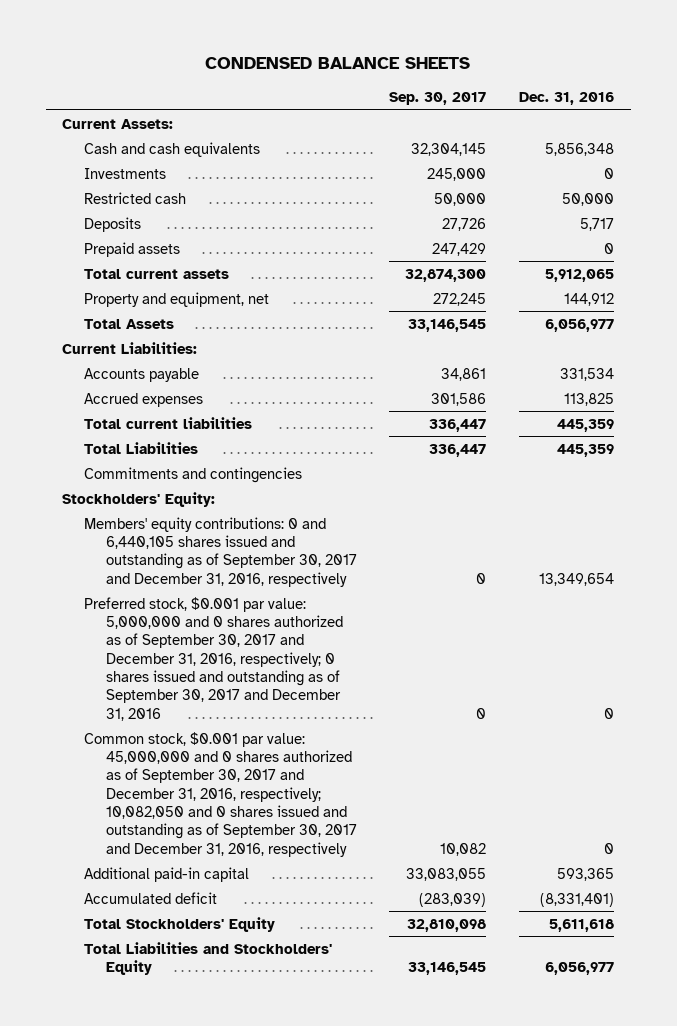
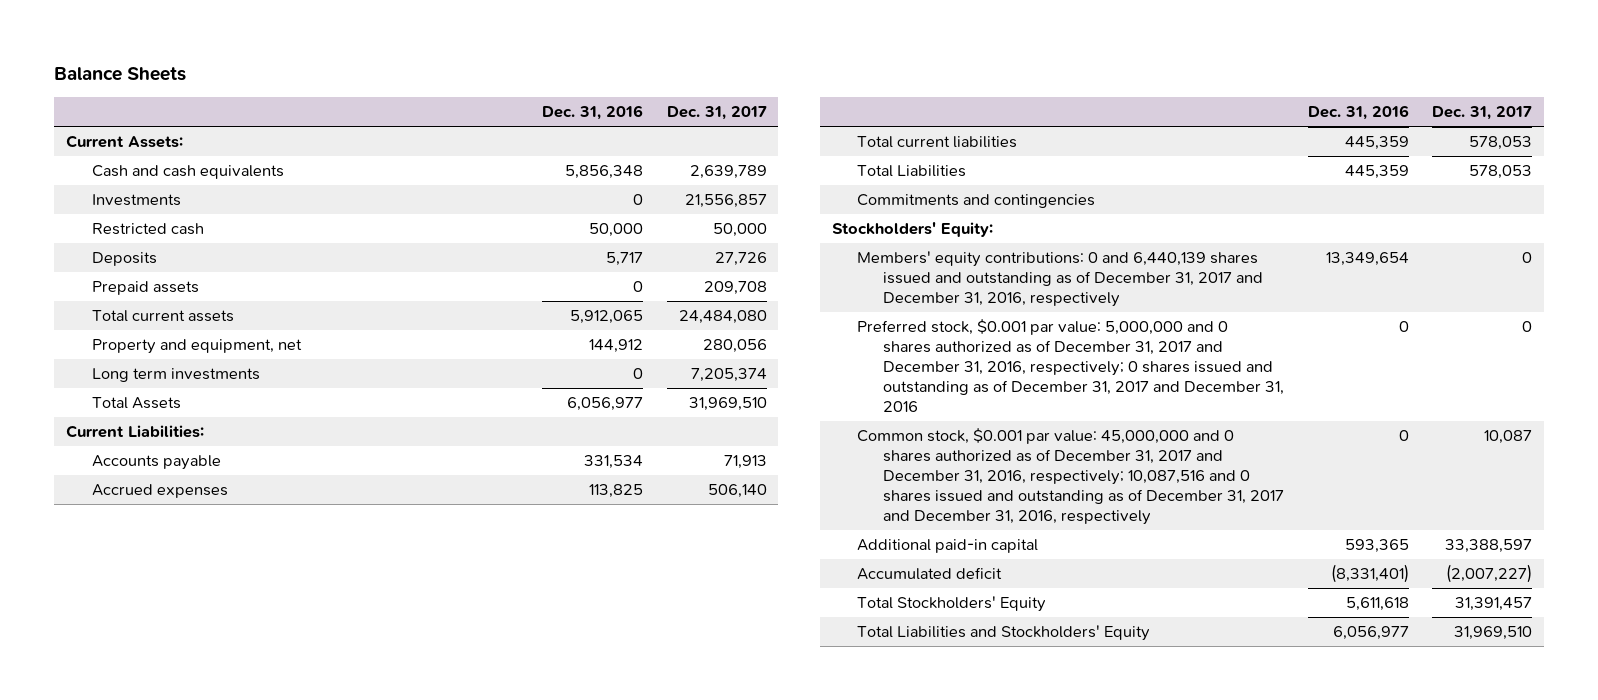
[205,57,471,70] CONDENSED BALANCE SHEETS -> [54,67,187,82] Balance Sheets
[389,92,487,106] Sep. 30, 2017 -> none
none -> [666,106,767,121] Dec. 31, 2017
none -> [91,368,260,383] Long term investments
[84,516,357,587] Members' equity contributions: 0 and 6,440,105 shares issued and outstanding as of September 30, 2017 and December 31, 2016, respectively -> [857,251,1264,308] Members' equity contributions: 0 and 6,440,139 shares issued and outstanding as of December 31, 2017 and December 31, 2016, respectively
[84,596,343,721] Preferred stock, $0.001 par value: 5,000,000 and 0 shares authorized as of September 30, 2017 and December 31, 2016, respectively; 0 shares issued and outstanding as of September 30, 2017 and December 31, 2016 -> [857,319,1285,412] Preferred stock, $0.001 par value: 5,000,000 and 0 shares authorized as of December 31, 2017 and December 31, 2016, respectively; 0 shares issued and outstanding as of December 31, 2017 and December 31, 2016
[84,731,357,857] Common stock, $0.001 par value: 45,000,000 and 0 shares authorized as of September 30, 2017 and December 31, 2016, respectively; 10,082,050 and 0 shares issued and outstanding as of September 30, 2017 and December 31, 2016, respectively -> [857,428,1285,525] Common stock, $0.001 par value: 45,000,000 and 0 shares authorized as of December 31, 2017 and December 31, 2016, respectively; 10,087,516 and 0 shares issued and outstanding as of December 31, 2017 and December 31, 2016, respectively

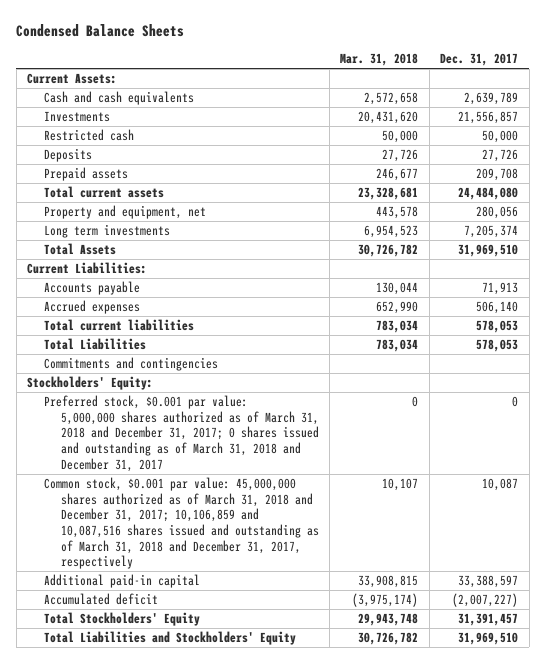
[54,67,187,82] Balance Sheets -> [16,24,185,38] Condensed Balance Sheets
[542,105,644,121] Dec. 31, 2016 -> none
none -> [340,52,419,66] Mar. 31, 2018
[857,251,1264,308] Members' equity contributions: 0 and 6,440,139 shares issued and outstanding as of December 31, 2017 and December 31, 2016, respectively -> none
[857,319,1285,412] Preferred stock, $0.001 par value: 5,000,000 and 0 shares authorized as of December 31, 2017 and December 31, 2016, respectively; 0 shares issued and outstanding as of December 31, 2017 and December 31, 2016 -> [43,395,319,472] Preferred stock, $0.001 par value: 5,000,000 shares authorized as of March 31, 2018 and December 31, 2017; 0 shares issued and outstanding as of March 31, 2018 and December 31, 2017
[857,428,1285,525] Common stock, $0.001 par value: 45,000,000 and 0 shares authorized as of December 31, 2017 and December 31, 2016, respectively; 10,087,516 and 0 shares issued and outstanding as of December 31, 2017 and December 31, 2016, respectively -> [43,477,319,570] Common stock, $0.001 par value: 45,000,000 shares authorized as of March 31, 2018 and December 31, 2017; 10,106,859 and 10,087,516 shares issued and outstanding as of March 31, 2018 and December 31, 2017, respectively

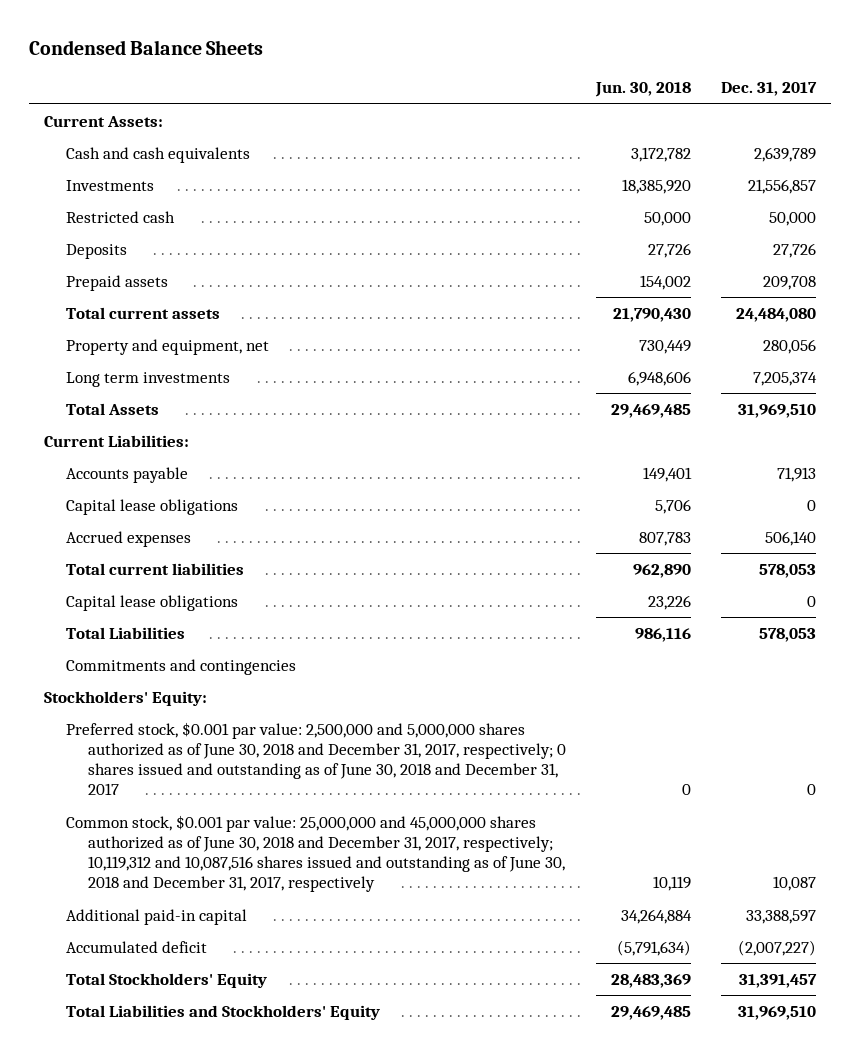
[340,52,419,66] Mar. 31, 2018 -> none
none -> [594,82,691,98] Jun. 30, 2018
none -> [65,498,238,515] Capital lease obligations
none -> [65,594,238,611] Capital lease obligations
[43,395,319,472] Preferred stock, $0.001 par value: 5,000,000 shares authorized as of March 31, 2018 and December 31, 2017; 0 shares issued and outstanding as of March 31, 2018 and December 31, 2017 -> [65,721,566,796] Preferred stock, $0.001 par value: 2,500,000 and 5,000,000 shares authorized as of June 30, 2018 and December 31, 2017, respectively; 0 shares issued and outstanding as of June 30, 2018 and December 31, 2017
[43,477,319,570] Common stock, $0.001 par value: 45,000,000 shares authorized as of March 31, 2018 and December 31, 2017; 10,106,859 and 10,087,516 shares issued and outstanding as of March 31, 2018 and December 31, 2017, respectively -> [65,814,565,893] Common stock, $0.001 par value: 25,000,000 and 45,000,000 shares authorized as of June 30, 2018 and December 31, 2017, respectively; 10,119,312 and 10,087,516 shares issued and outstanding as of June 30, 2018 and December 31, 2017, respectively

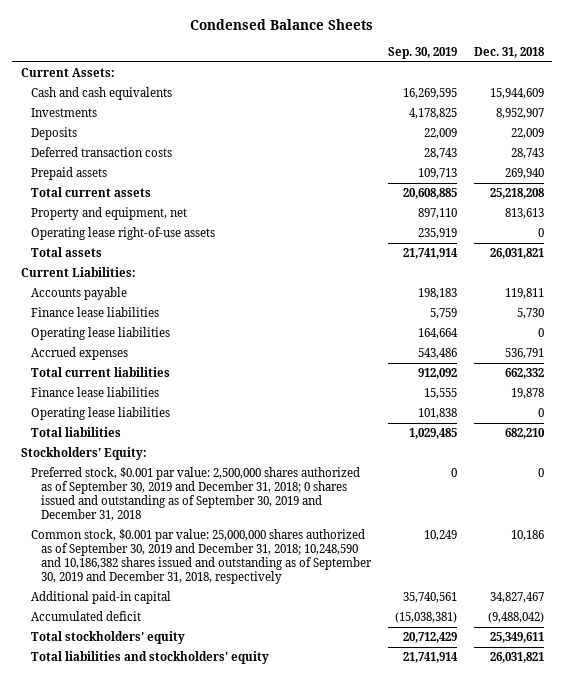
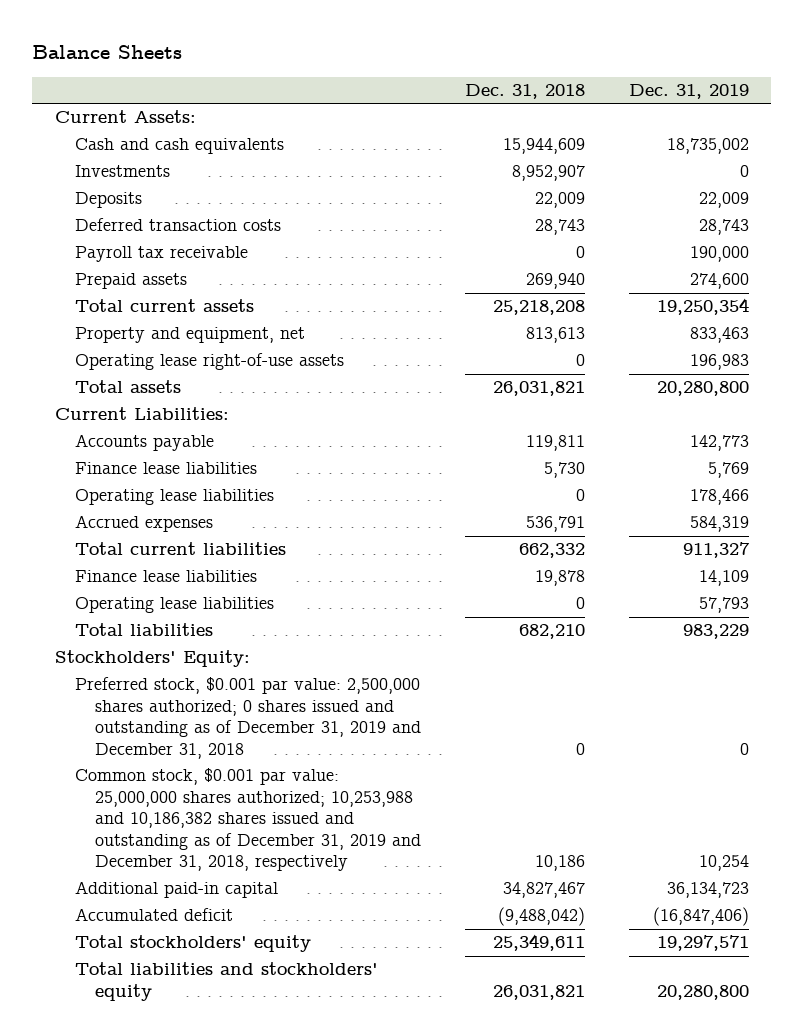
[190,19,374,31] Condensed Balance Sheets -> [32,45,183,60] Balance Sheets
[388,47,458,60] Sep. 30, 2019 -> none
none -> [629,84,750,100] Dec. 31, 2019
none -> [74,246,248,263] Payroll tax receivable
[30,467,360,521] Preferred stock, $0.001 par value: 2,500,000 shares authorized as of September 30, 2019 and December 31, 2018; 0 shares issued and outstanding as of September 30, 2019 and December 31, 2018 -> [74,677,421,759] Preferred stock, $0.001 par value: 2,500,000 shares authorized; 0 shares issued and outstanding as of December 31, 2019 and December 31, 2018
[30,529,373,584] Common stock, $0.001 par value: 25,000,000 shares authorized as of September 30, 2019 and December 31, 2018; 10,248,590 and 10,186,382 shares issued and outstanding as of September 30, 2019 and December 31, 2018, respectively -> [74,768,421,872] Common stock, $0.001 par value: 25,000,000 shares authorized; 10,253,988 and 10,186,382 shares issued and outstanding as of December 31, 2019 and December 31, 2018, respectively

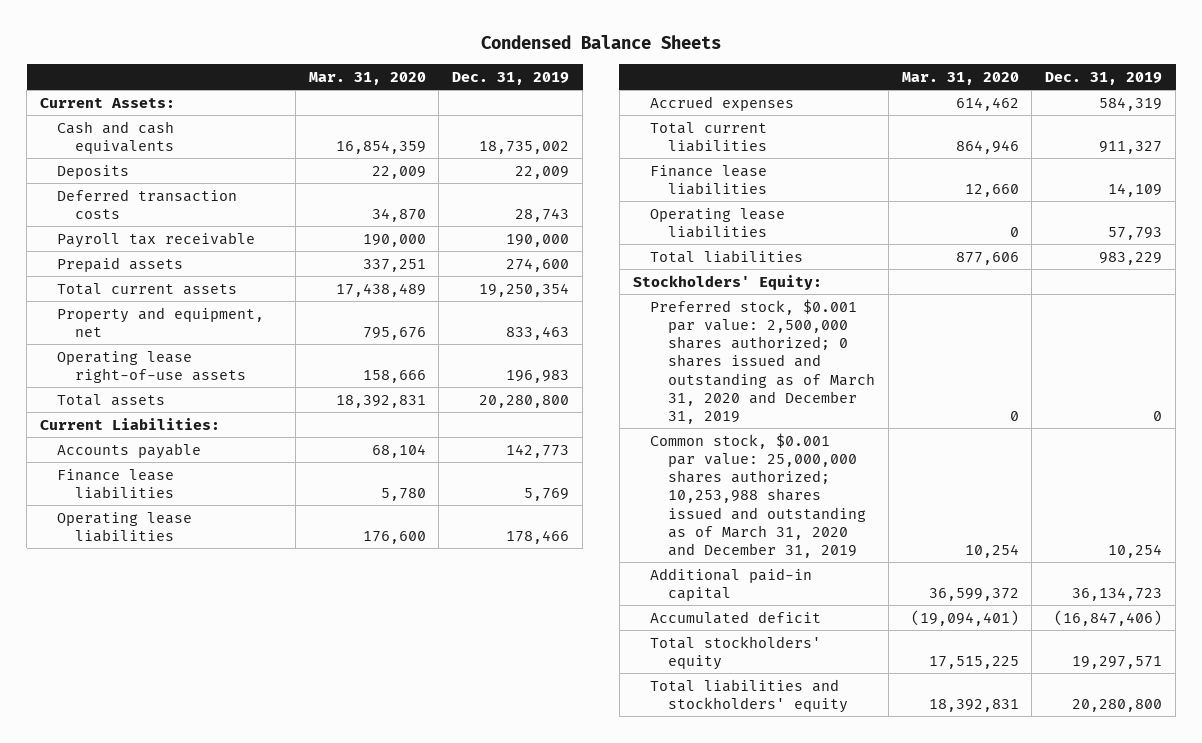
[32,45,183,60] Balance Sheets -> [481,35,722,50] Condensed Balance Sheets
[465,84,586,100] Dec. 31, 2018 -> none
none -> [308,71,426,85] Mar. 31, 2020
[74,165,170,178] Investments -> none
[74,677,421,759] Preferred stock, $0.001 par value: 2,500,000 shares authorized; 0 shares issued and outstanding as of December 31, 2019 and December 31, 2018 -> [650,298,875,424] Preferred stock, $0.001 par value: 2,500,000 shares authorized; 0 shares issued and outstanding as of March 31, 2020 and December 31, 2019
[74,768,421,872] Common stock, $0.001 par value: 25,000,000 shares authorized; 10,253,988 and 10,186,382 shares issued and outstanding as of December 31, 2019 and December 31, 2018, respectively -> [650,432,866,558] Common stock, $0.001 par value: 25,000,000 shares authorized; 10,253,988 shares issued and outstanding as of March 31, 2020 and December 31, 2019

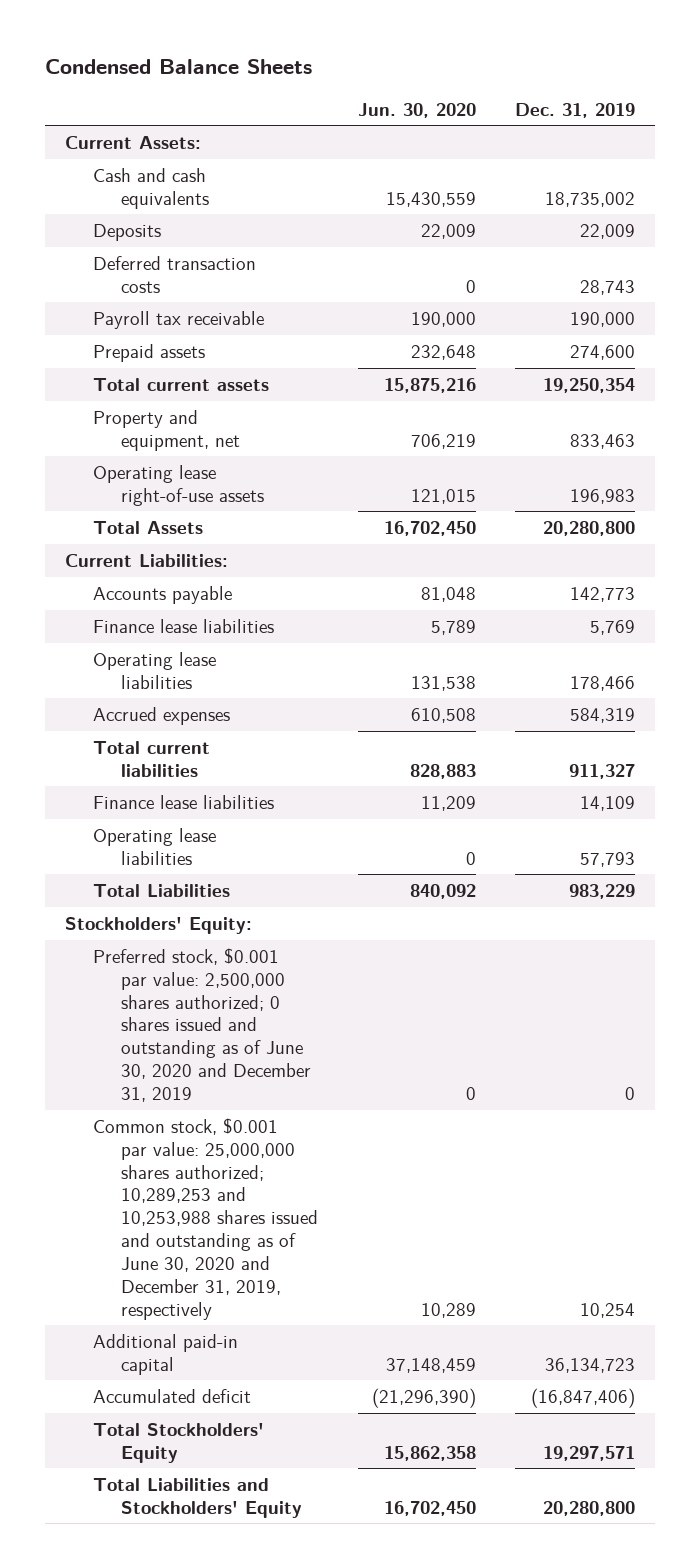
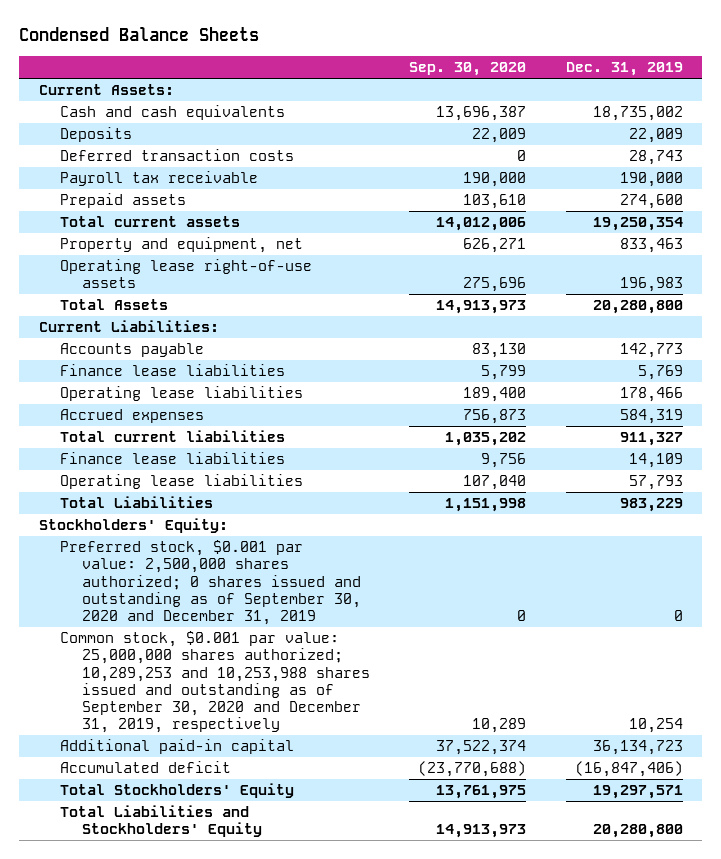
[357,102,476,118] Jun. 30, 2020 -> none
none -> [409,62,527,77] Sep. 30, 2020
[93,947,312,1102] Preferred stock, $0.001 par value: 2,500,000 shares authorized; 0 shares issued and outstanding as of June 30, 2020 and December 31, 2019 -> [60,540,361,625] Preferred stock, $0.001 par value: 2,500,000 shares authorized; 0 shares issued and outstanding as of September 30, 2020 and December 31, 2019
[93,1117,319,1320] Common stock, $0.001 par value: 25,000,000 shares authorized; 10,289,253 and 10,253,988 shares issued and outstanding as of June 30, 2020 and December 31, 2019, respectively -> [60,631,370,734] Common stock, $0.001 par value: 25,000,000 shares authorized; 10,289,253 and 10,253,988 shares issued and outstanding as of September 30, 2020 and December 31, 2019, respectively

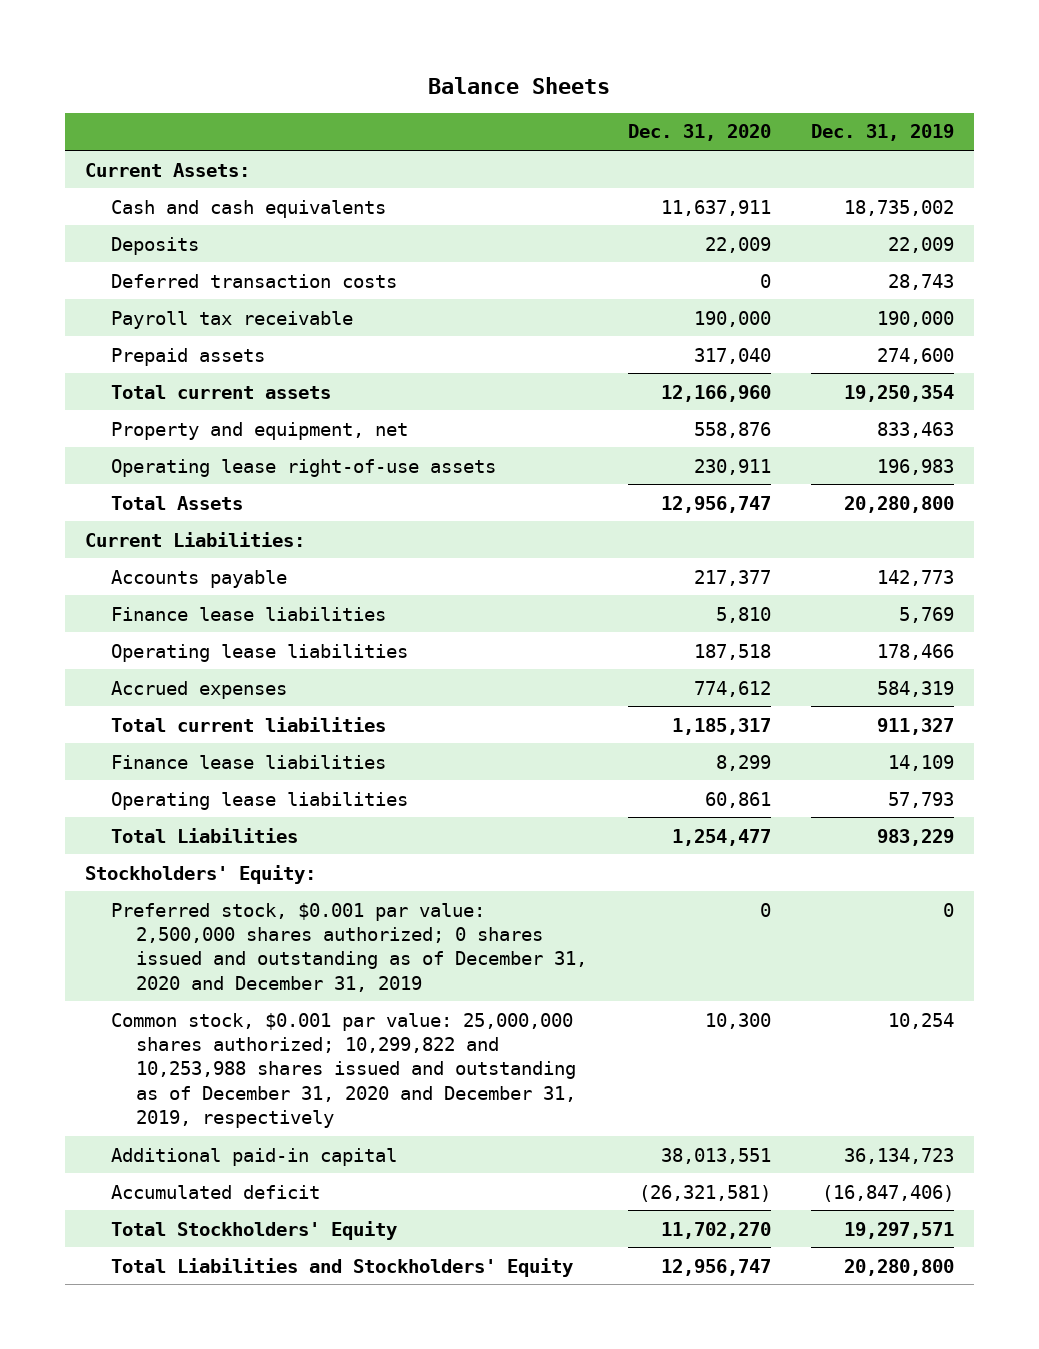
[18,27,259,42] Condensed Balance Sheets -> [428,76,611,94] Balance Sheets
[409,62,527,77] Sep. 30, 2020 -> none
none -> [627,124,771,142] Dec. 31, 2020
[60,540,361,625] Preferred stock, $0.001 par value: 2,500,000 shares authorized; 0 shares issued and outstanding as of September 30, 2020 and December 31, 2019 -> [110,902,588,992] Preferred stock, $0.001 par value: 2,500,000 shares authorized; 0 shares issued and outstanding as of December 31, 2020 and December 31, 2019
[60,631,370,734] Common stock, $0.001 par value: 25,000,000 shares authorized; 10,289,253 and 10,253,988 shares issued and outstanding as of September 30, 2020 and December 31, 2019, respectively -> [110,1012,577,1128] Common stock, $0.001 par value: 25,000,000 shares authorized; 10,299,822 and 10,253,988 shares issued and outstanding as of December 31, 2020 and December 31, 2019, respectively

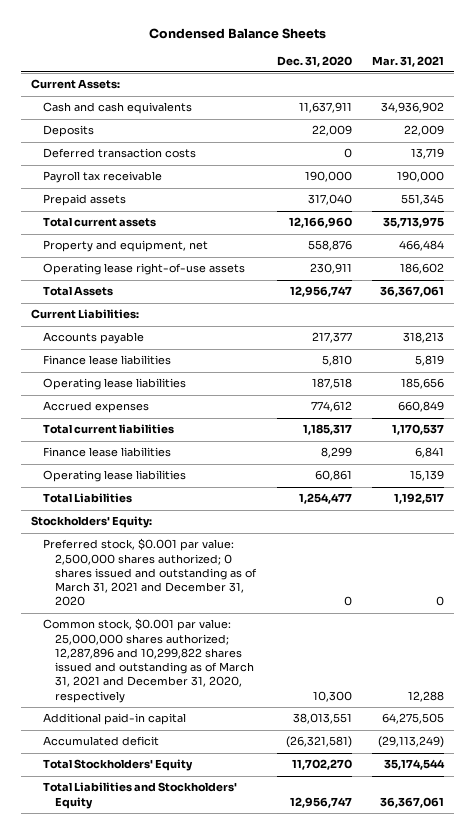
[428,76,611,94] Balance Sheets -> [148,28,326,40] Condensed Balance Sheets
[810,124,954,142] Dec. 31, 2019 -> none
none -> [372,55,445,67] Mar. 31, 2021
[110,902,588,992] Preferred stock, $0.001 par value: 2,500,000 shares authorized; 0 shares issued and outstanding as of December 31, 2020 and December 31, 2019 -> [43,538,258,607] Preferred stock, $0.001 par value: 2,500,000 shares authorized; 0 shares issued and outstanding as of March 31, 2021 and December 31, 2020
[110,1012,577,1128] Common stock, $0.001 par value: 25,000,000 shares authorized; 10,299,822 and 10,253,988 shares issued and outstanding as of December 31, 2020 and December 31, 2019, respectively -> [43,618,255,703] Common stock, $0.001 par value: 25,000,000 shares authorized; 12,287,896 and 10,299,822 shares issued and outstanding as of March 31, 2021 and December 31, 2020, respectively

